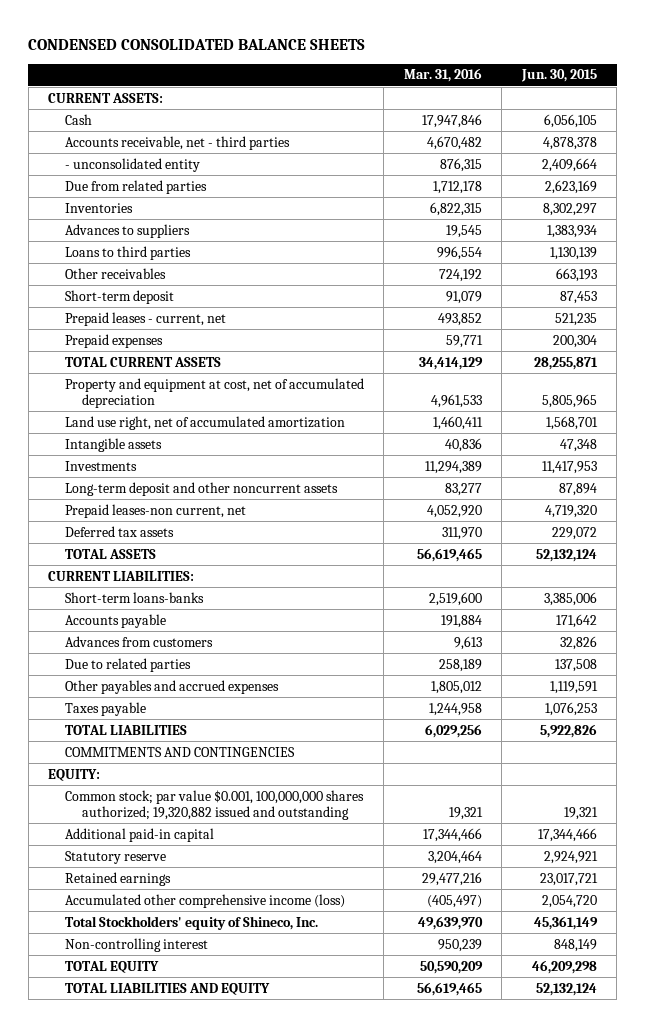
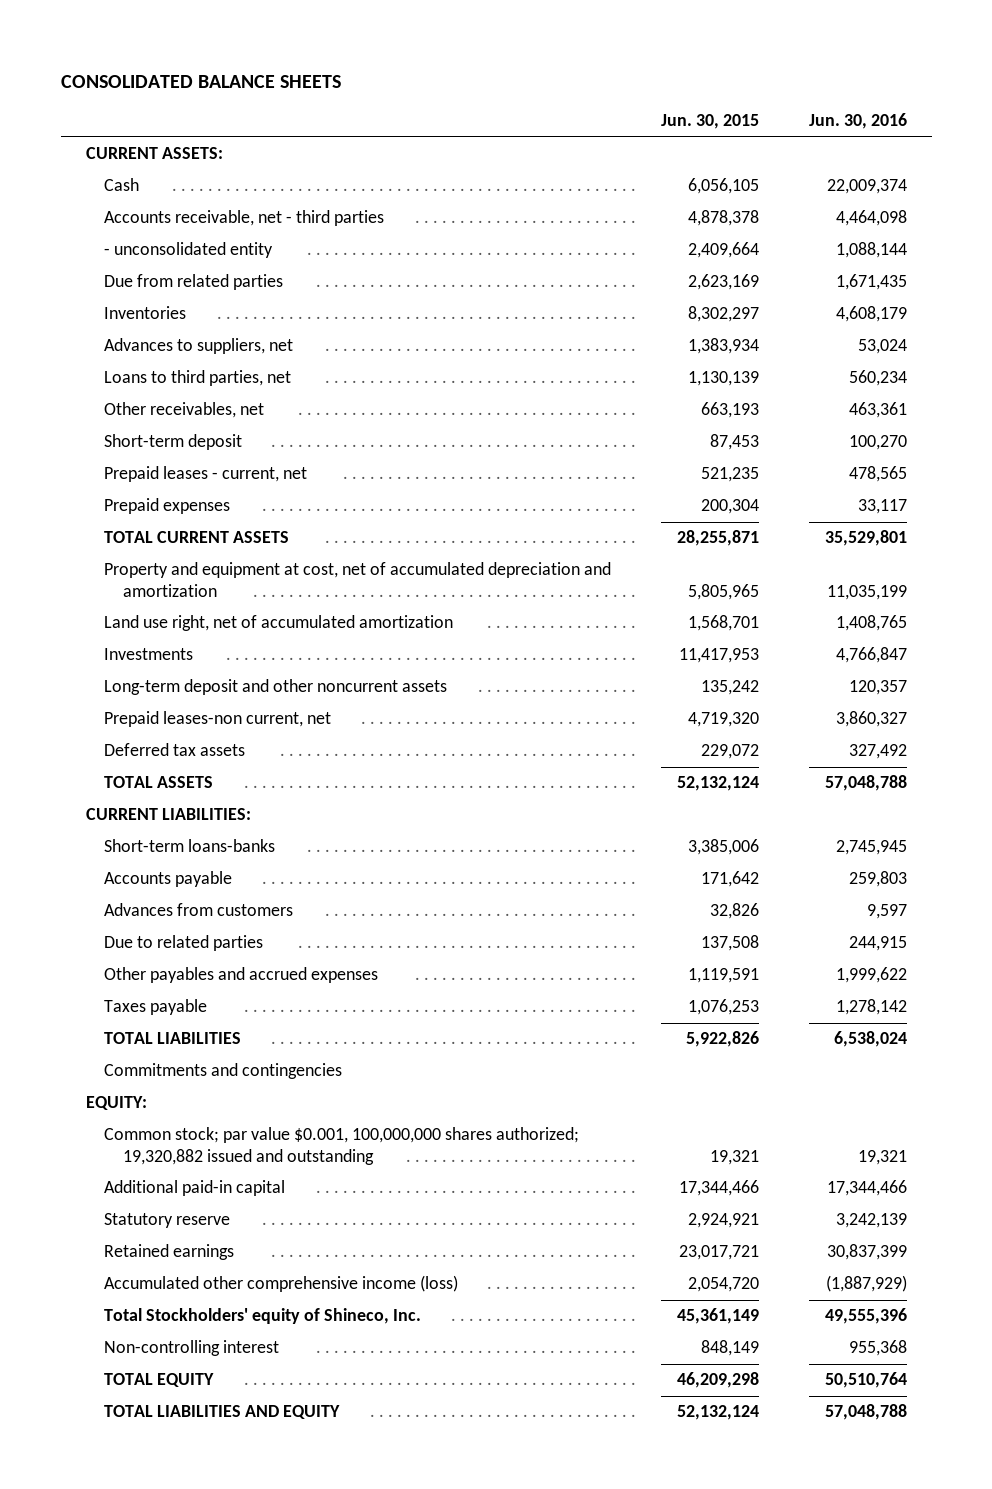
[28,38,366,50] CONDENSED CONSOLIDATED BALANCE SHEETS -> [60,74,341,88] CONSOLIDATED BALANCE SHEETS
[403,68,482,83] Mar. 31, 2016 -> none
none -> [808,113,907,130] Jun. 30, 2016
[64,223,190,238] Advances to suppliers -> [104,338,294,355] Advances to suppliers, net
[64,245,191,260] Loans to third parties -> [104,370,292,387] Loans to third parties, net
[64,267,166,279] Other receivables -> [104,402,265,419] Other receivables, net
[64,377,364,408] Property and equipment at cost, net of accumulated depreciation -> [104,562,612,597] Property and equipment at cost, net of accumulated depreciation and amortization
[64,437,162,452] Intangible assets -> none
[558,482,597,496] 87,894 -> [701,680,760,696] 135,242
[64,746,295,757] COMMITMENTS AND CONTINGENCIES -> [104,1063,343,1080] Commitments and contingencies

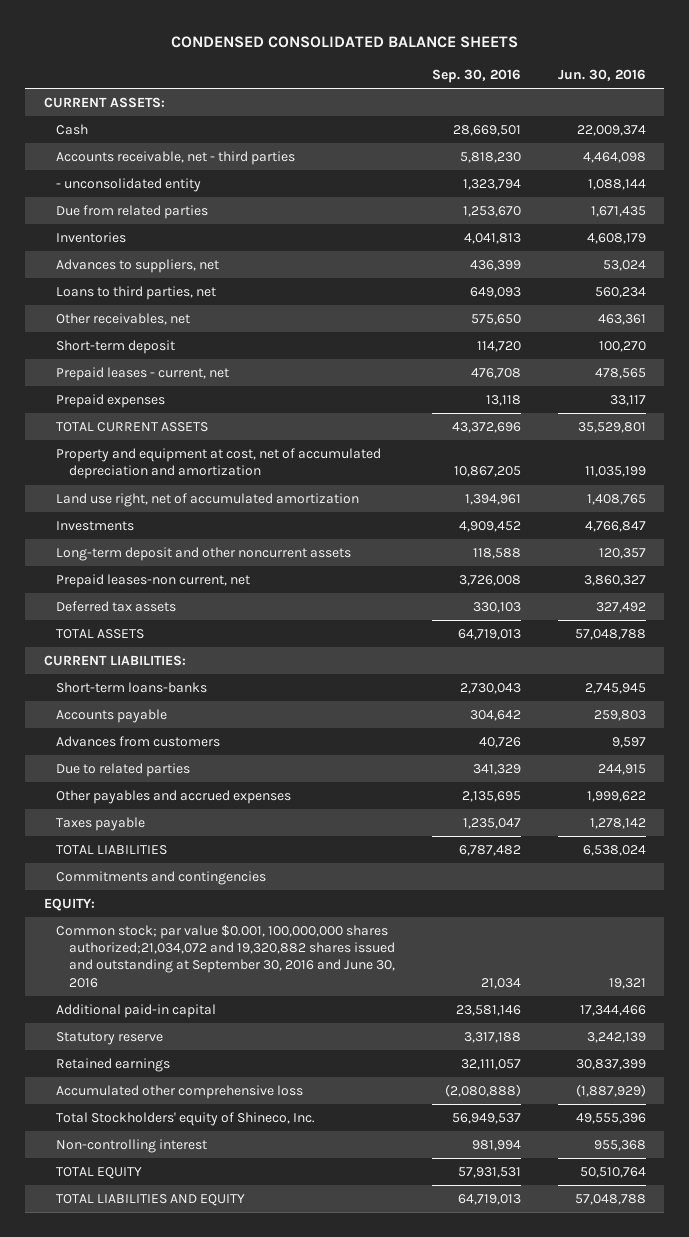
[60,74,341,88] CONSOLIDATED BALANCE SHEETS -> [170,35,518,48] CONDENSED CONSOLIDATED BALANCE SHEETS
[661,114,760,130] Jun. 30, 2015 -> none
none -> [431,68,521,83] Sep. 30, 2016
[104,1127,580,1165] Common stock; par value $0.001, 100,000,000 shares authorized; 19,320,882 issued and outstanding -> [56,925,396,988] Common stock; par value $0.001, 100,000,000 shares authorized;21,034,072 and 19,320,882 shares issued and outstanding at September 30, 2016 and June 30, 2016
[104,1275,459,1293] Accumulated other comprehensive income (loss) -> [56,1085,304,1100] Accumulated other comprehensive loss

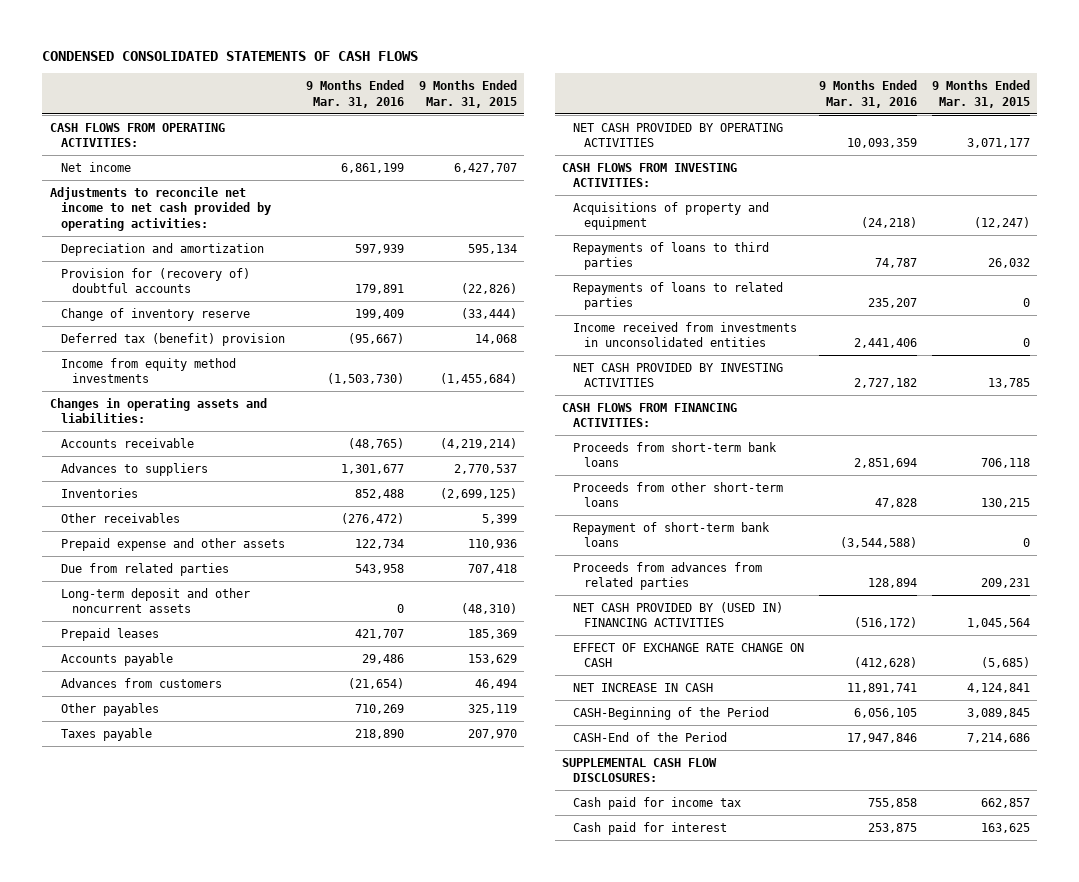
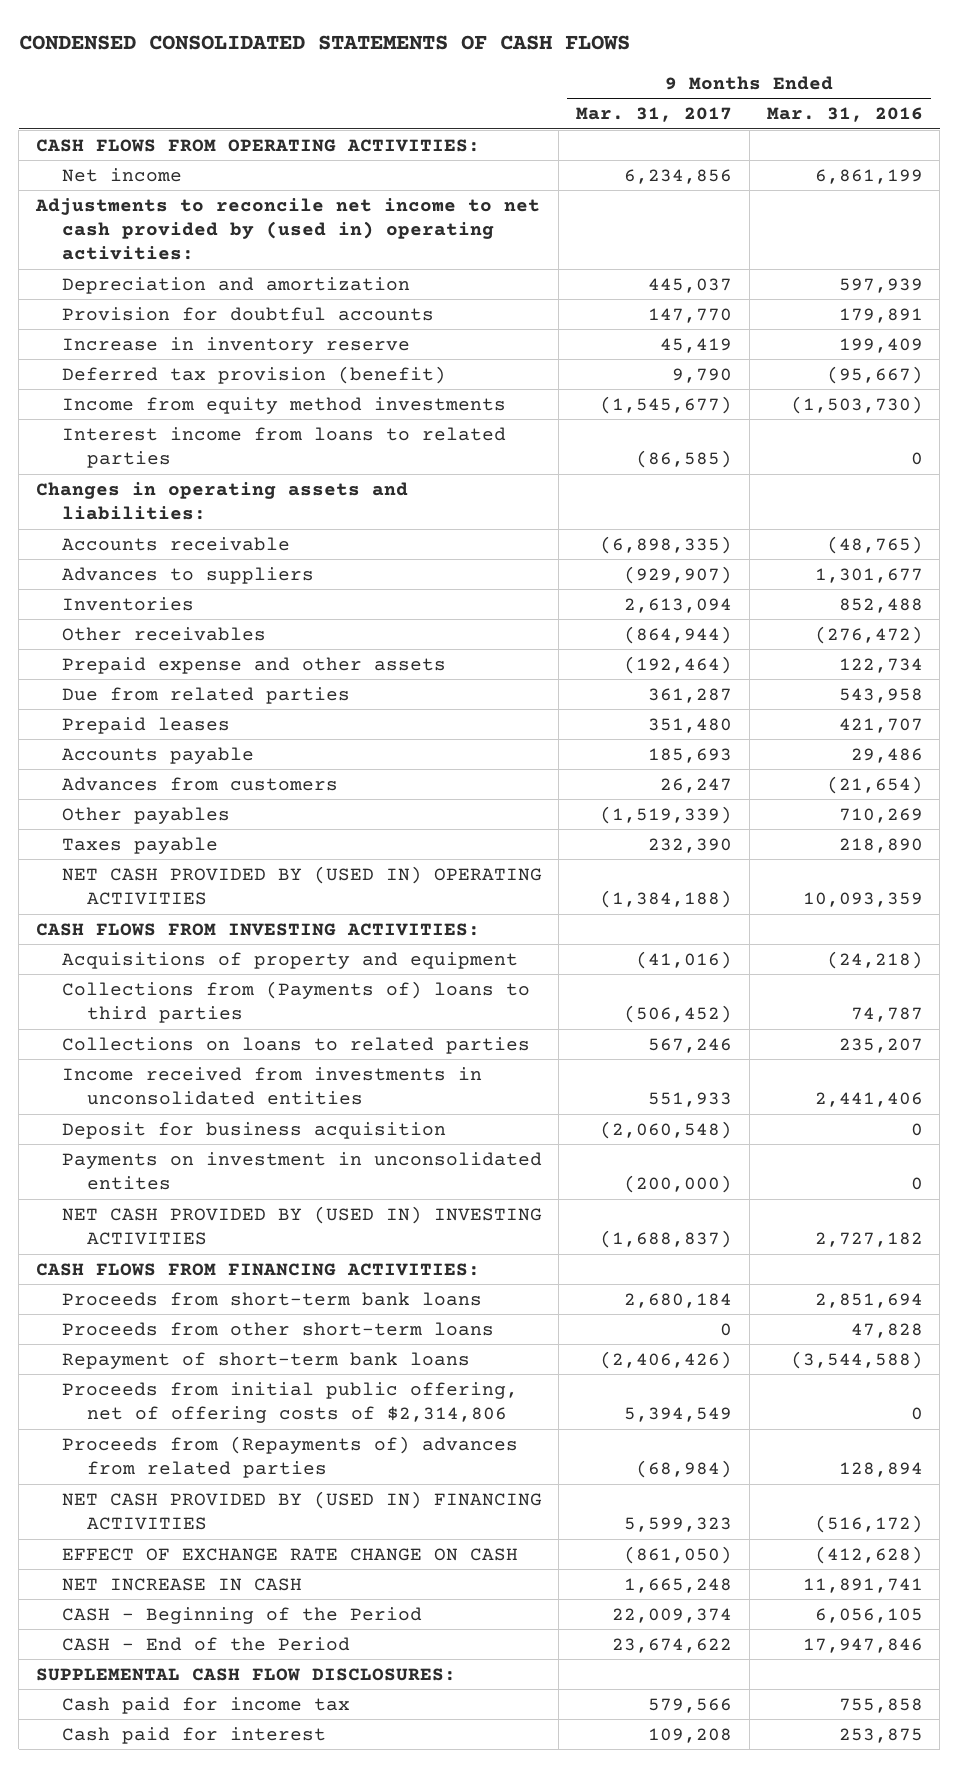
[419,80,518,108] 9 Months Ended Mar. 31, 2015 -> none
none -> [576,107,733,123] Mar. 31, 2017
[49,186,271,231] Adjustments to reconcile net income to net cash provided by operating activities: -> [34,197,540,261] Adjustments to reconcile net income to net cash provided by (used in) operating activities:
[60,267,250,294] Provision for (recovery of) doubtful accounts -> [61,306,434,321] Provision for doubtful accounts
[60,307,250,321] Change of inventory reserve -> [61,336,410,354] Increase in inventory reserve
[60,332,285,346] Deferred tax (benefit) provision -> [61,365,446,384] Deferred tax provision (benefit)
none -> [61,426,506,469] Interest income from loans to related parties
[60,587,250,614] Long-term deposit and other noncurrent assets -> none
[573,122,784,148] NET CASH PROVIDED BY OPERATING ACTIVITIES -> [61,865,542,906] NET CASH PROVIDED BY (USED IN) OPERATING ACTIVITIES
[573,241,770,271] Repayments of loans to third parties -> [61,980,530,1024] Collections from (Payments of) loans to third parties
[573,281,784,311] Repayments of loans to related parties -> [61,1036,530,1054] Collections on loans to related parties
none -> [61,1121,446,1139] Deposit for business acquisition
none -> [61,1151,542,1191] Payments on investment in unconsolidated entites
[573,362,784,388] NET CASH PROVIDED BY INVESTING ACTIVITIES -> [61,1205,542,1246] NET CASH PROVIDED BY (USED IN) INVESTING ACTIVITIES
none -> [61,1381,518,1424] Proceeds from initial public offering, net of offering costs of $2,314,806
[573,561,763,591] Proceeds from advances from related parties -> [61,1435,518,1479] Proceeds from (Repayments of) advances from related parties
[573,706,770,720] CASH-Beginning of the Period -> [61,1606,422,1624] CASH - Beginning of the Period
[573,731,728,742] CASH-End of the Period -> [61,1636,350,1651] CASH - End of the Period

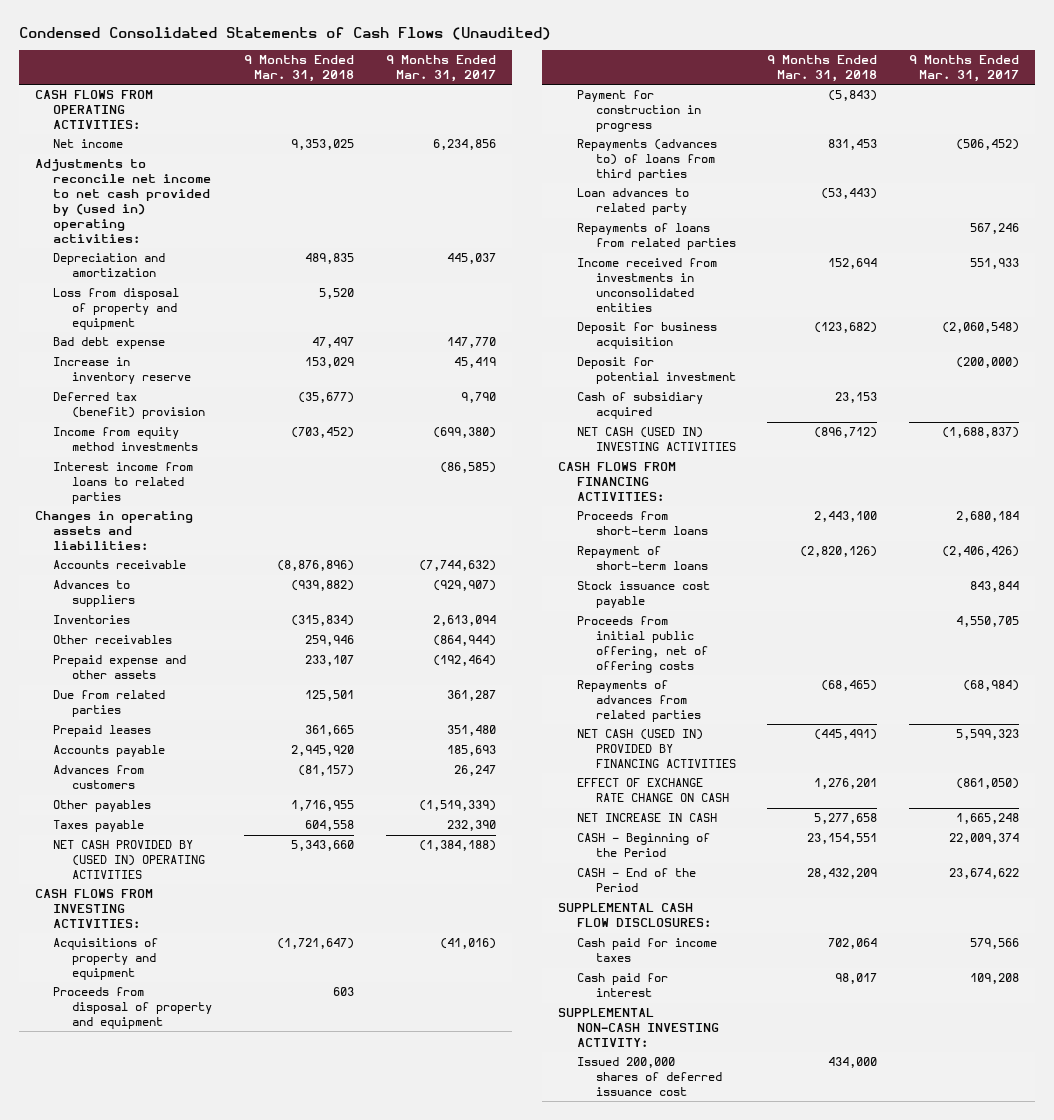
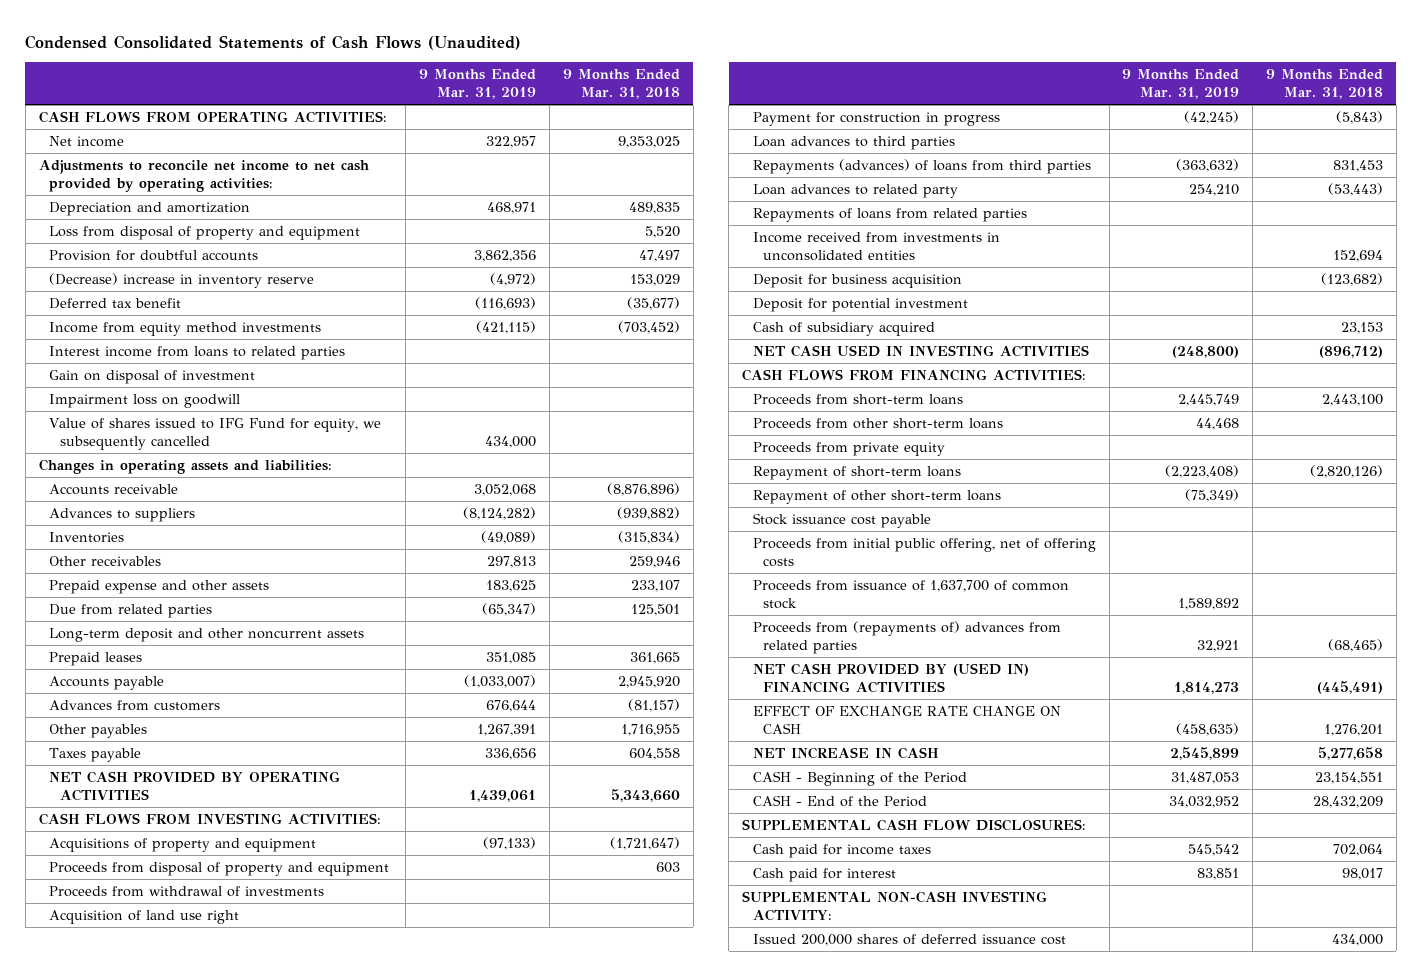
[385,55,496,83] 9 Months Ended Mar. 31, 2017 -> none
none -> [419,68,537,99] 9 Months Ended Mar. 31, 2019
[34,159,212,243] Adjustments to reconcile net income to net cash provided by (used in) operating activities: -> [38,159,369,192] Adjustments to reconcile net income to net cash provided by operating activities:
[53,337,166,350] Bad debt expense -> [49,249,259,261] Provision for doubtful accounts
[53,357,191,385] Increase in inventory reserve -> [49,272,315,288] (Decrease) increase in inventory reserve
[53,392,205,420] Deferred tax (benefit) provision -> [49,297,182,309] Deferred tax benefit
none -> [49,369,256,384] Gain on disposal of investment
none -> [49,393,241,408] Impairment loss on goodwill
none -> [49,417,382,450] Value of shares issued to IFG Fund for equity, we subsequently cancelled
none -> [49,627,365,642] Long-term deposit and other noncurrent assets
[53,840,205,880] NET CASH PROVIDED BY (USED IN) OPERATING ACTIVITIES -> [49,770,341,801] NET CASH PROVIDED BY OPERATING ACTIVITIES
none -> [49,885,325,897] Proceeds from withdrawal of investments
none -> [49,909,240,924] Acquisition of land use right
none -> [752,135,955,150] Loan advances to third parties
[576,139,717,182] Repayments (advances to) of loans from third parties -> [752,158,1091,174] Repayments (advances) of loans from third parties
[576,427,736,452] NET CASH (USED IN) INVESTING ACTIVITIES -> [752,344,1089,357] NET CASH USED IN INVESTING ACTIVITIES
none -> [752,417,1003,429] Proceeds from other short-term loans
none -> [752,441,945,456] Proceeds from private equity
none -> [752,489,1001,504] Repayment of other short-term loans
none -> [752,579,1069,609] Proceeds from issuance of 1,637,700 of common stock
[576,680,701,723] Repayments of advances from related parties -> [752,620,1061,654] Proceeds from (repayments of) advances from related parties
[576,729,736,769] NET CASH (USED IN) PROVIDED BY FINANCING ACTIVITIES -> [752,662,1029,693] NET CASH PROVIDED BY (USED IN) FINANCING ACTIVITIES

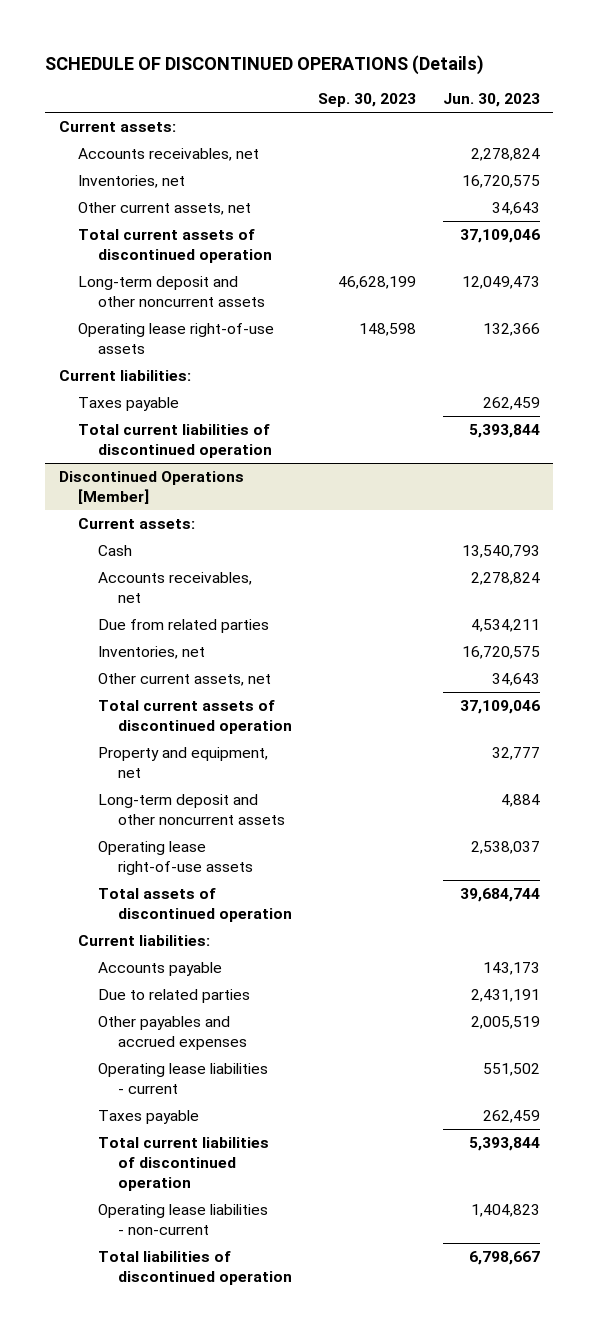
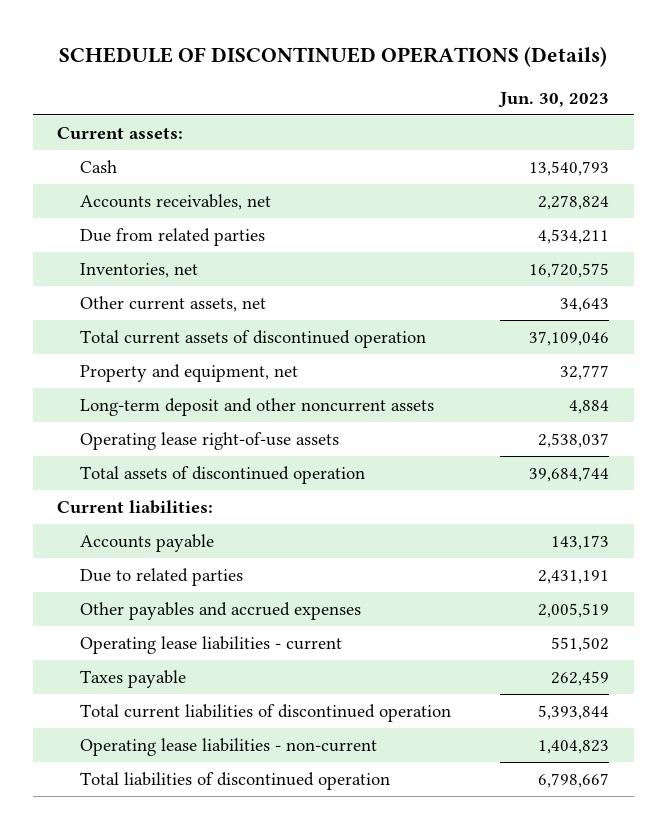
[318,93,417,108] Sep. 30, 2023 -> none
[78,147,260,161] Accounts receivables, net -> none
[78,174,186,188] Inventories, net -> none
[78,201,252,215] Other current assets, net -> none
[78,228,273,263] Total current assets of discontinued operation -> none
[78,275,266,307] Long-term deposit and other noncurrent assets -> none
[78,322,275,354] Operating lease right-of-use assets -> none
[58,369,191,381] Current liabilities: -> none
[78,396,180,411] Taxes payable -> none
[78,423,273,458] Total current liabilities of discontinued operation -> none
[58,470,244,504] Discontinued Operations [Member] -> none
[78,517,196,529] Current assets: -> none

